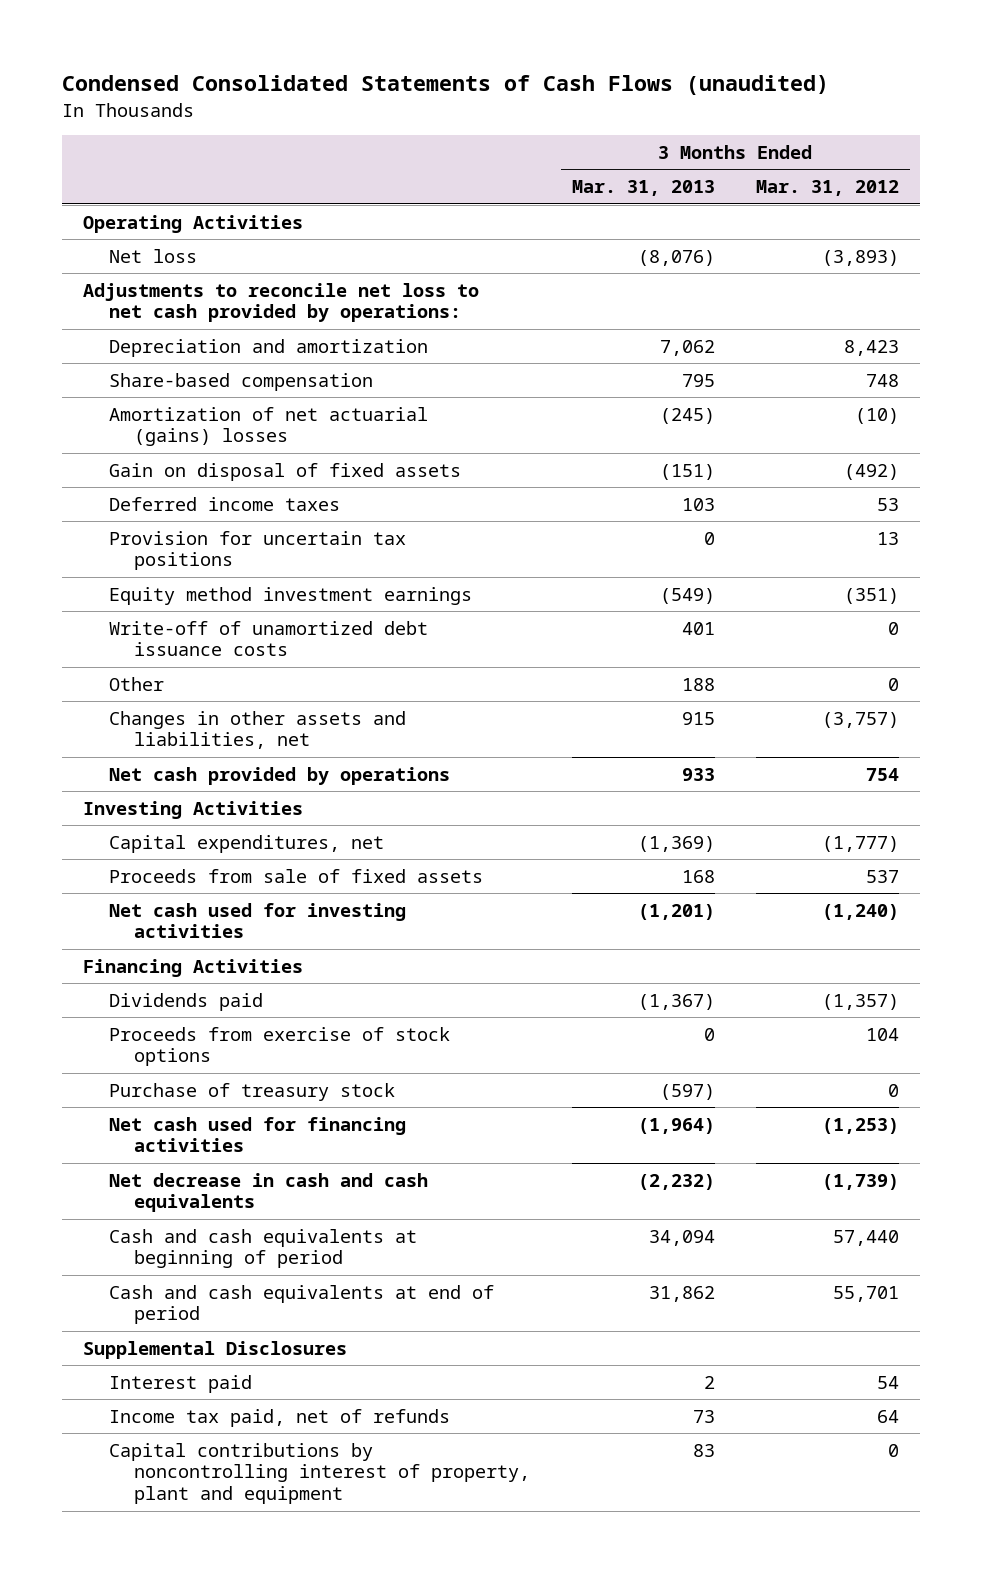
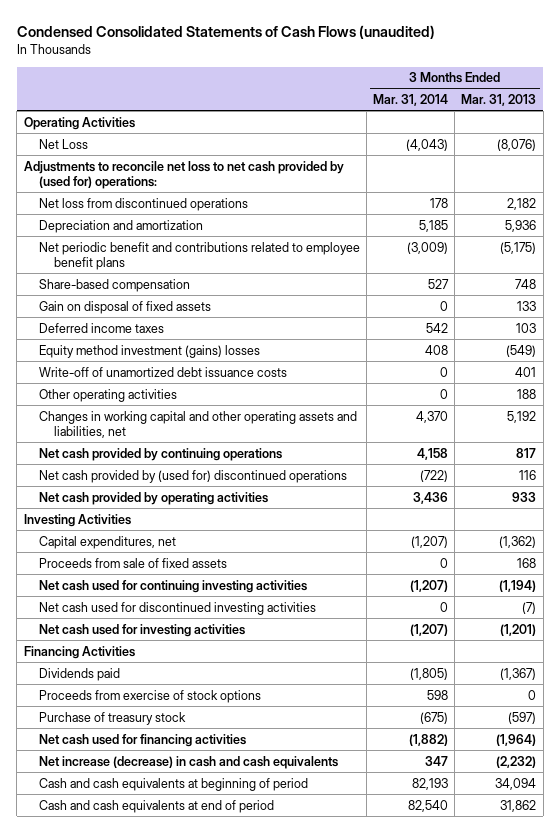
[756,180,900,197] Mar. 31, 2012 -> none
none -> [373,94,449,107] Mar. 31, 2014
[108,406,428,447] Amortization of net actuarial (gains) losses -> none
[108,248,197,263] Net loss -> [38,138,88,149] Net Loss
[83,282,480,323] Adjustments to reconcile net loss to net cash provided by operations: -> [23,160,344,189] Adjustments to reconcile net loss to net cash provided by (used for) operations:
none -> [38,197,248,211] Net loss from discontinued operations
[659,339,715,356] 7,062 -> [505,219,537,232] 5,936
none -> [38,241,360,270] Net periodic benefit and contributions related to employee benefit plans
[681,373,715,387] 795 -> [515,278,537,289] 748
[659,463,715,480] (151) -> [517,300,537,311] 133
[108,530,406,571] Provision for uncertain tax positions -> none
[108,586,472,605] Equity method investment earnings -> [38,344,260,358] Equity method investment (gains) losses
[108,676,164,691] Other -> [38,388,177,402] Other operating activities
[108,710,406,750] Changes in other assets and liabilities, net -> [38,410,357,438] Changes in working capital and other operating assets and liabilities, net
[681,711,715,725] 915 -> [507,410,537,423] 5,192
none -> [38,447,282,461] Net cash provided by continuing operations
none -> [38,469,347,483] Net cash provided by (used for) discontinued operations
[108,766,450,785] Net cash provided by operations -> [38,491,268,505] Net cash provided by operating activities
[637,835,715,852] (1,369) -> [499,535,537,548] (1,362)
none -> [38,579,307,593] Net cash used for continuing investing activities
none -> [38,601,316,615] Net cash used for discontinued investing activities
[108,1172,428,1213] Net decrease in cash and cash equivalents -> [38,755,338,769] Net increase (decrease) in cash and cash equivalents
[83,1340,348,1359] Supplemental Disclosures -> none
[108,1374,252,1393] Interest paid -> none
[108,1408,450,1427] Income tax paid, net of refunds -> none
[108,1442,530,1505] Capital contributions by noncontrolling interest of property, plant and equipment -> none

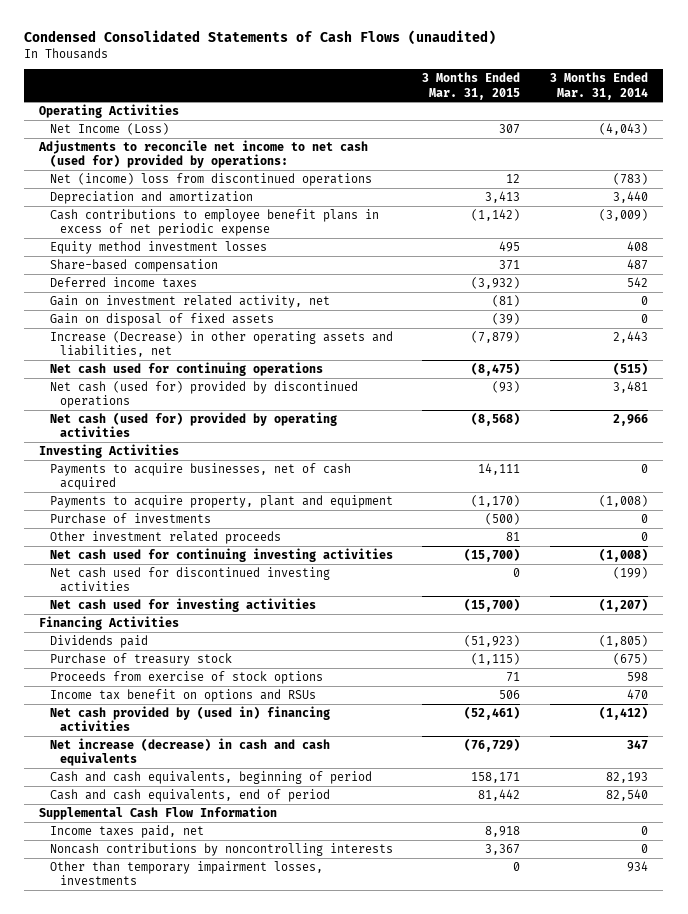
[461,94,537,107] Mar. 31, 2013 -> none
none -> [422,72,521,100] 3 Months Ended Mar. 31, 2015
[38,138,88,149] Net Loss -> [49,122,169,135] Net Income (Loss)
[23,160,344,189] Adjustments to reconcile net loss to net cash provided by (used for) operations: -> [38,139,369,169] Adjustments to reconcile net income to net cash (used for) provided by operations:
[38,197,248,211] Net loss from discontinued operations -> [49,172,372,186] Net (income) loss from discontinued operations
[430,197,449,208] 178 -> [613,172,649,185] (783)
[419,219,449,232] 5,185 -> [613,190,649,203] 3,440
[38,241,360,270] Net periodic benefit and contributions related to employee benefit plans -> [49,208,379,237] Cash contributions to employee benefit plans in excess of net periodic expense
none -> [49,240,267,254] Equity method investment losses
[428,278,450,289] 527 -> [627,258,649,270] 487
[38,344,260,358] Equity method investment (gains) losses -> none
[38,366,287,377] Write-off of unamortized debt issuance costs -> none
[38,388,177,402] Other operating activities -> none
none -> [49,294,330,308] Gain on investment related activity, net
[38,300,211,314] Gain on disposal of fixed assets -> [49,312,274,326] Gain on disposal of fixed assets
[38,410,357,438] Changes in working capital and other operating assets and liabilities, net -> [49,330,393,358] Increase (Decrease) in other operating assets and liabilities, net
[416,410,449,423] 4,370 -> [613,330,649,343] 2,443
[38,447,282,461] Net cash provided by continuing operations -> [49,361,323,376] Net cash used for continuing operations
[417,447,449,460] 4,158 -> [613,361,649,375] (515)
[38,469,347,483] Net cash provided by (used for) discontinued operations -> [49,380,358,409] Net cash (used for) provided by discontinued operations
[420,469,449,482] (722) -> [613,380,649,393] 3,481
[38,491,268,505] Net cash provided by operating activities -> [49,411,337,438] Net cash (used for) provided by operating activities
[413,491,449,504] 3,436 -> [613,413,649,426] 2,966
[38,535,176,549] Capital expenditures, net -> none
[38,557,227,568] Proceeds from sale of fixed assets -> none
none -> [49,462,351,491] Payments to acquire businesses, net of cash acquired
none -> [49,494,393,508] Payments to acquire property, plant and equipment
none -> [49,512,211,524] Purchase of investments
none -> [49,530,281,544] Other investment related proceeds
[410,579,449,592] (1,207) -> [599,547,649,562] (1,008)
[440,601,449,612] 0 -> [613,566,649,579] (199)
[38,689,261,703] Proceeds from exercise of stock options -> [49,670,323,684] Proceeds from exercise of stock options
none -> [49,688,316,702] Income tax benefit on options and RSUs
[38,733,246,747] Net cash used for financing activities -> [49,705,330,732] Net cash provided by (used in) financing activities
[409,733,449,746] (1,882) -> [599,705,649,720] (1,412)
[38,777,308,791] Cash and cash equivalents at beginning of period -> [49,770,372,784] Cash and cash equivalents, beginning of period
[38,799,274,813] Cash and cash equivalents at end of period -> [49,788,330,802] Cash and cash equivalents, end of period
none -> [39,805,278,820] Supplemental Cash Flow Information
none -> [49,824,204,838] Income taxes paid, net
none -> [49,842,393,856] Noncash contributions by noncontrolling interests
none -> [49,860,323,886] Other than temporary impairment losses, investments

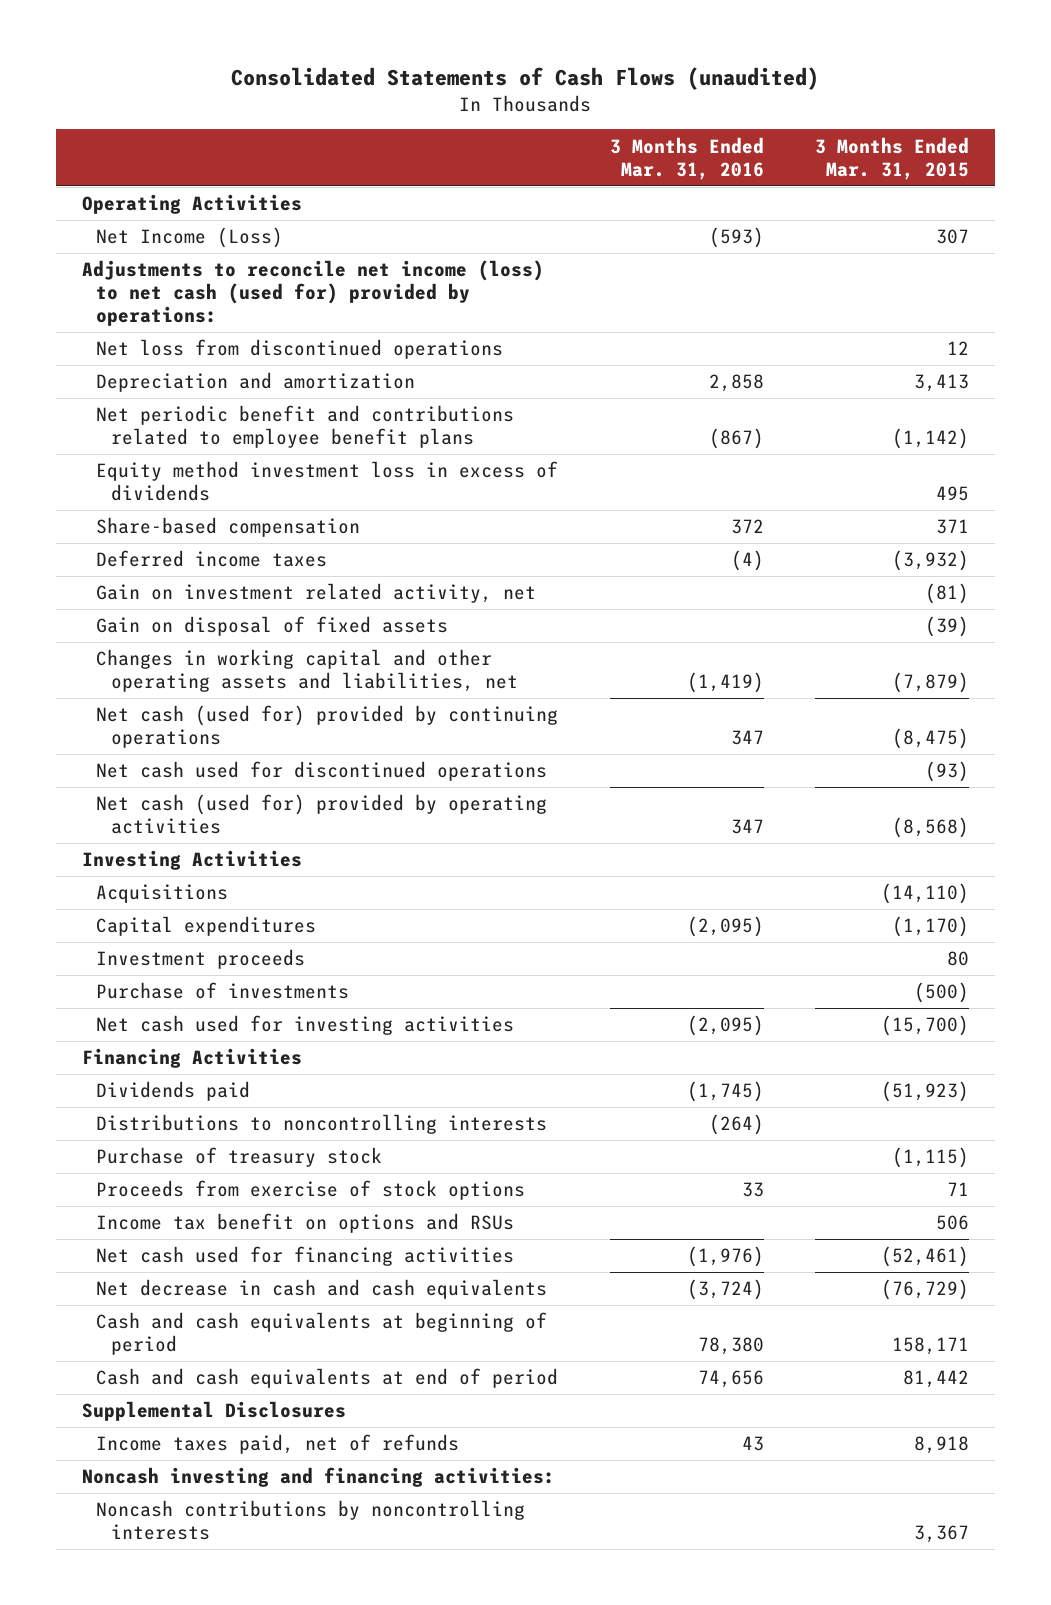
[24,30,497,46] Condensed Consolidated Statements of Cash Flows (unaudited) -> [231,67,820,91] Consolidated Statements of Cash Flows (unaudited)
[550,72,649,100] 3 Months Ended Mar. 31, 2014 -> none
none -> [609,136,764,180] 3 Months Ended Mar. 31, 2016
[38,139,369,169] Adjustments to reconcile net income to net cash (used for) provided by operations: -> [81,260,544,327] Adjustments to reconcile net income (loss) to net cash (used for) provided by operations:
[49,172,372,186] Net (income) loss from discontinued operations -> [96,339,504,360] Net loss from discontinued operations
[49,208,379,237] Cash contributions to employee benefit plans in excess of net periodic expense -> [96,405,515,449] Net periodic benefit and contributions related to employee benefit plans
[49,240,267,254] Equity method investment losses -> [96,461,559,502] Equity method investment loss in excess of dividends
[49,330,393,358] Increase (Decrease) in other operating assets and liabilities, net -> [96,649,519,693] Changes in working capital and other operating assets and liabilities, net
[49,361,323,376] Net cash used for continuing operations -> [96,705,559,749] Net cash (used for) provided by continuing operations
[49,380,358,409] Net cash (used for) provided by discontinued operations -> [96,761,548,782] Net cash used for discontinued operations
[49,462,351,491] Payments to acquire businesses, net of cash acquired -> none
none -> [96,884,229,904] Acquisitions
[49,494,393,508] Payments to acquire property, plant and equipment -> [96,916,317,937] Capital expenditures
none -> [96,949,306,970] Investment proceeds
[49,530,281,544] Other investment related proceeds -> none
[49,547,393,562] Net cash used for continuing investing activities -> none
[49,566,330,593] Net cash used for discontinued investing activities -> none
none -> [96,1114,548,1135] Distributions to noncontrolling interests
[49,705,330,732] Net cash provided by (used in) financing activities -> [96,1246,515,1267] Net cash used for financing activities
[49,737,330,767] Net increase (decrease) in cash and cash equivalents -> [96,1279,548,1300] Net decrease in cash and cash equivalents
[49,770,372,784] Cash and cash equivalents, beginning of period -> [96,1312,548,1356] Cash and cash equivalents at beginning of period
[49,788,330,802] Cash and cash equivalents, end of period -> [96,1368,559,1389] Cash and cash equivalents at end of period
[39,805,278,820] Supplemental Cash Flow Information -> [81,1401,346,1422] Supplemental Disclosures
[49,824,204,838] Income taxes paid, net -> [96,1434,460,1455] Income taxes paid, net of refunds
none -> [81,1467,555,1488] Noncash investing and financing activities:
[49,860,323,886] Other than temporary impairment losses, investments -> none

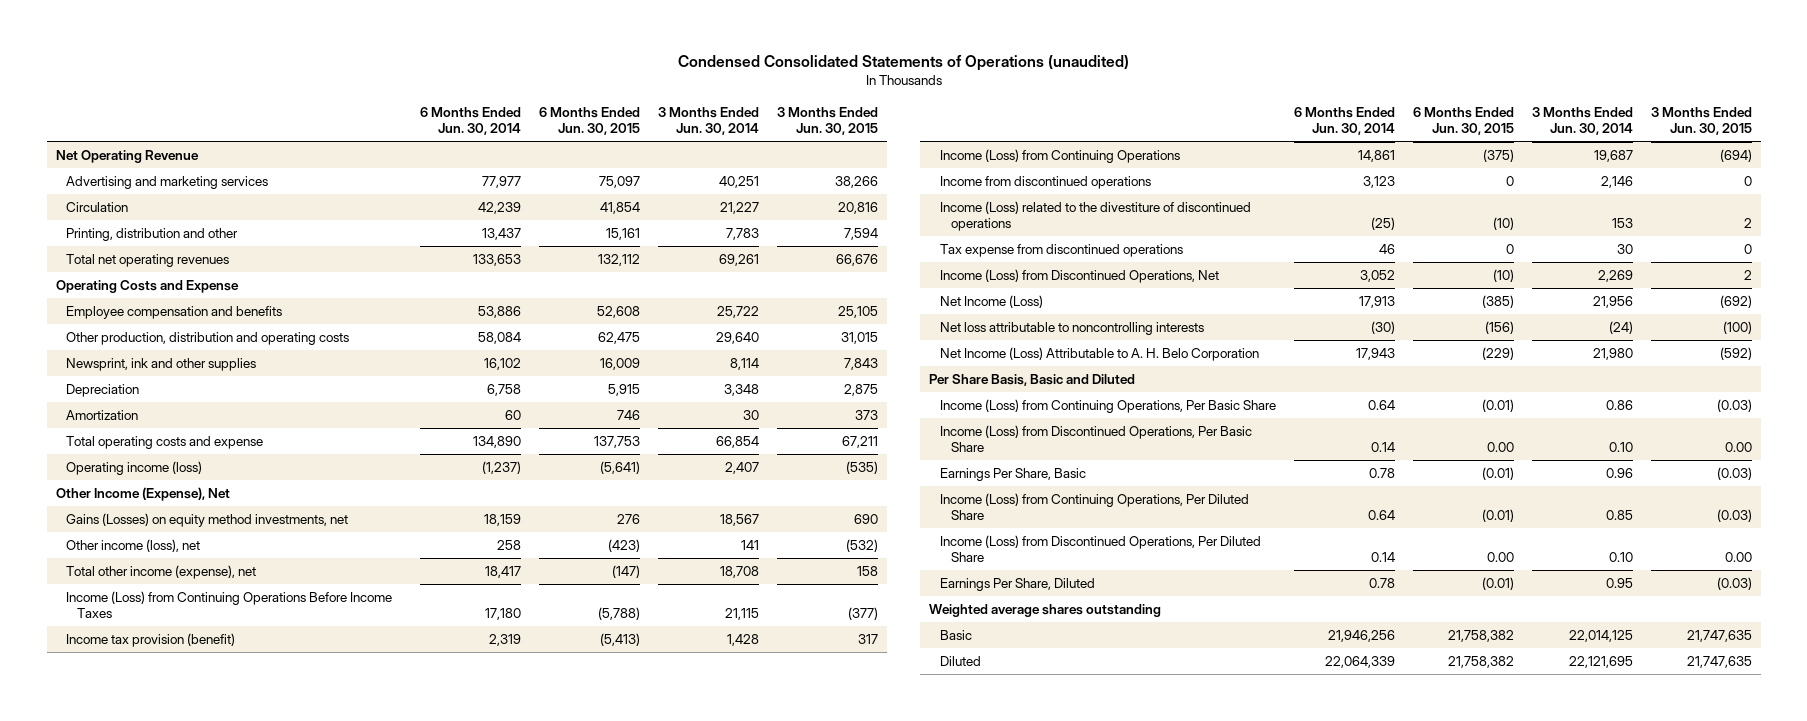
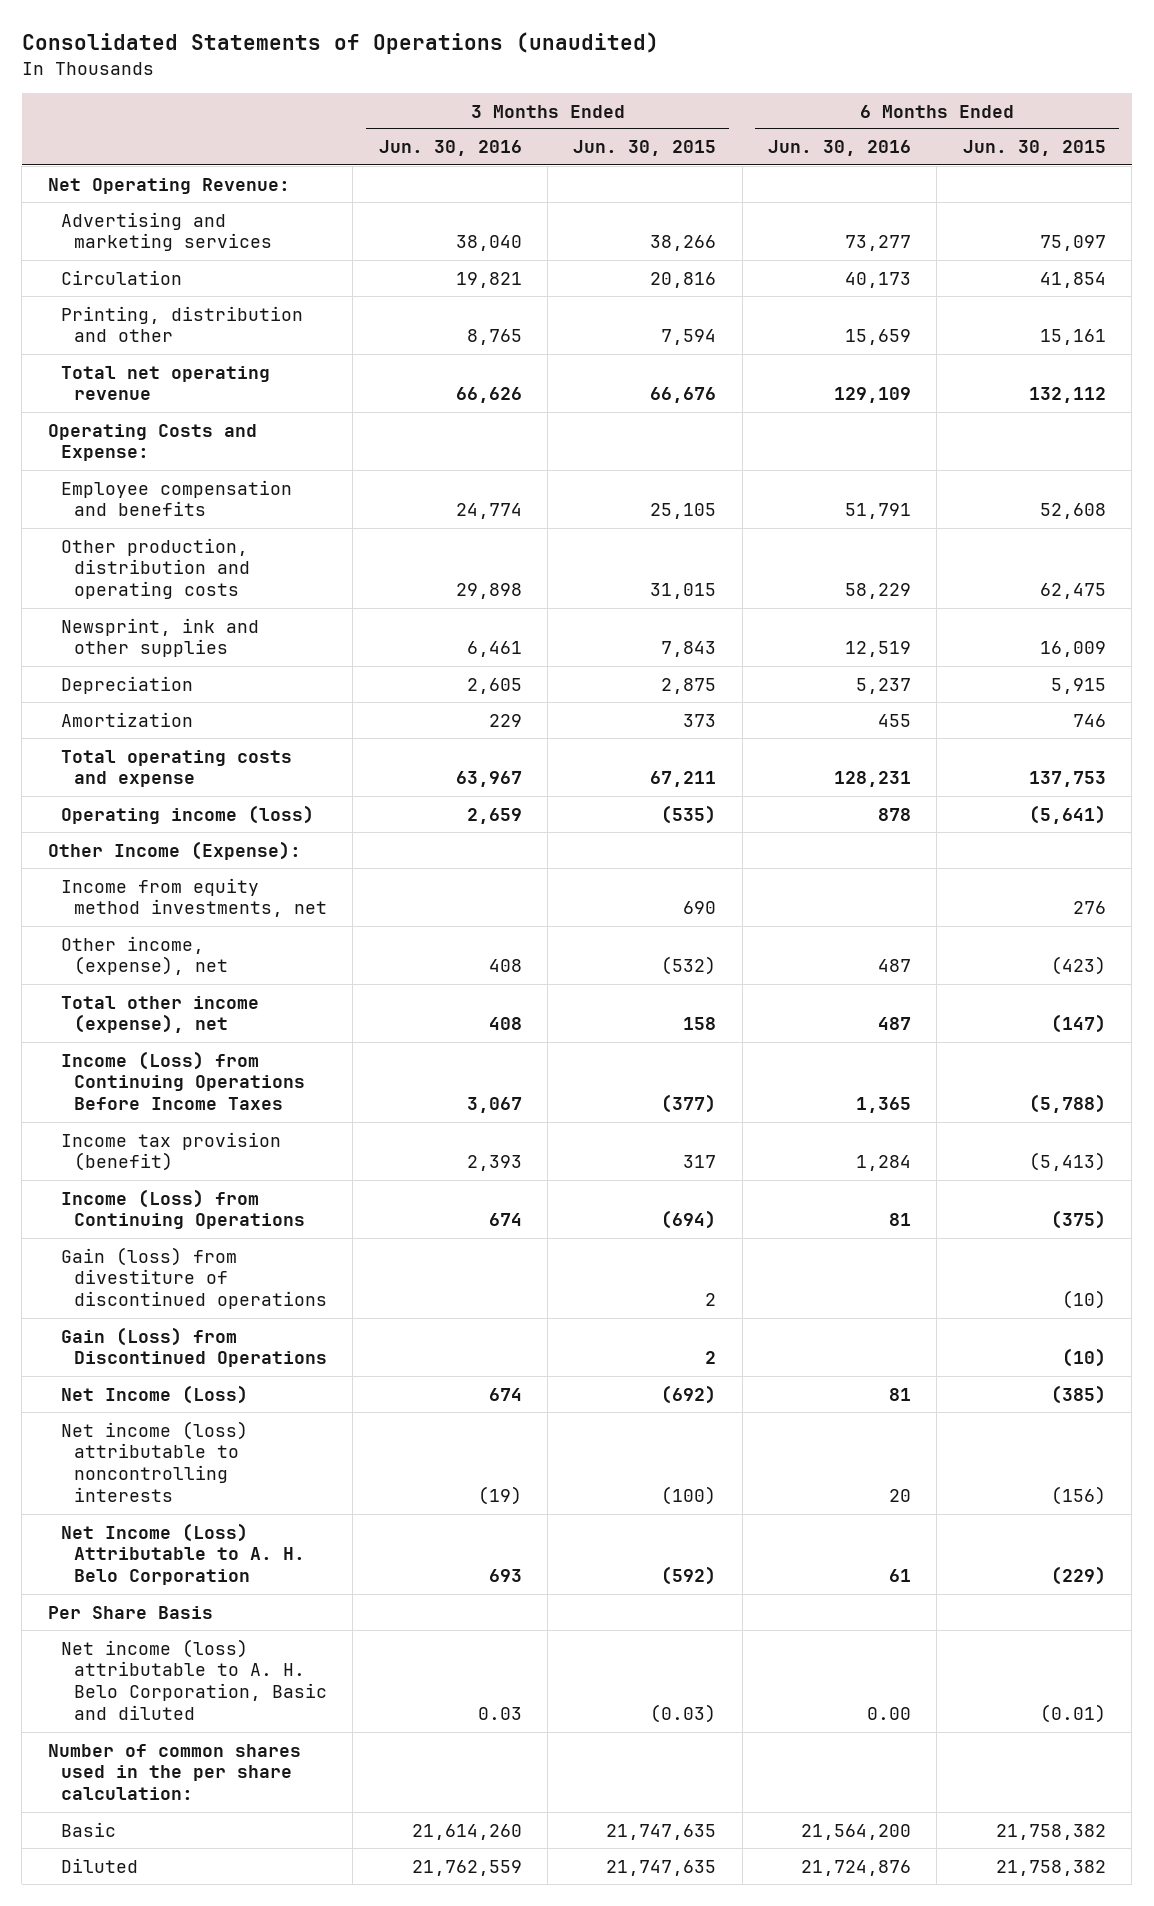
[677,55,1129,72] Condensed Consolidated Statements of Operations (unaudited) -> [21,32,659,55] Consolidated Statements of Operations (unaudited)
[420,106,522,136] 6 Months Ended Jun. 30, 2014 -> none
[658,106,760,136] 3 Months Ended Jun. 30, 2014 -> none
none -> [378,140,522,157] Jun. 30, 2016
none -> [768,140,912,157] Jun. 30, 2016
[55,149,199,163] Net Operating Revenue -> [47,177,290,194] Net Operating Revenue:
[66,253,230,267] Total net operating revenues -> [60,365,270,401] Total net operating revenue
[55,279,239,293] Operating Costs and Expense -> [47,423,257,462] Operating Costs and Expense:
[55,486,230,501] Other Income (Expense), Net -> [47,840,301,860] Other Income (Expense):
[66,512,349,527] Gains (Losses) on equity method investments, net -> [60,877,328,918] Income from equity method investments, net
[66,538,201,552] Other income (loss), net -> [60,935,229,976] Other income, (expense), net
[940,175,1152,189] Income from discontinued operations -> none
[940,243,1184,257] Tax expense from discontinued operations -> none
[940,200,1252,232] Income (Loss) related to the divestiture of discontinued operations -> [60,1246,328,1310] Gain (loss) from divestiture of discontinued operations
[940,268,1220,283] Income (Loss) from Discontinued Operations, Net -> [60,1326,328,1368] Gain (Loss) from Discontinued Operations
[940,321,1205,335] Net loss attributable to noncontrolling interests -> [60,1420,248,1503] Net income (loss) attributable to noncontrolling interests
[940,398,1277,413] Income (Loss) from Continuing Operations, Per Basic Share -> none
[940,424,1253,453] Income (Loss) from Discontinued Operations, Per Basic Share -> none
[940,467,1087,481] Earnings Per Share, Basic -> none
[940,492,1250,521] Income (Loss) from Continuing Operations, Per Diluted Share -> none
[940,534,1262,563] Income (Loss) from Discontinued Operations, Per Diluted Share -> none
[940,577,1096,591] Earnings Per Share, Diluted -> none
[929,373,1136,386] Per Share Basis, Basic and Diluted -> [47,1605,213,1619] Per Share Basis
none -> [60,1638,328,1721] Net income (loss) attributable to A. H. Belo Corporation, Basic and diluted
[929,603,1162,617] Weighted average shares outstanding -> [47,1743,301,1801] Number of common shares used in the per share calculation:

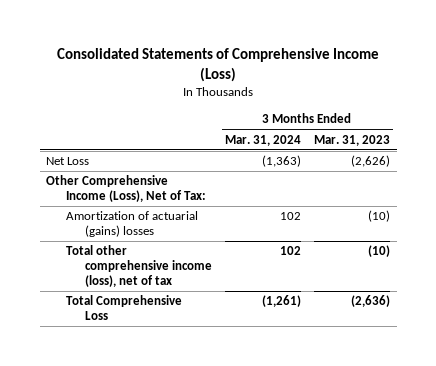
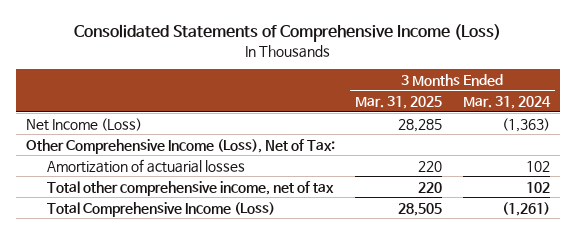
[314,134,391,146] Mar. 31, 2023 -> none
none -> [355,96,443,110] Mar. 31, 2025
[46,157,90,166] Net Loss -> [26,117,143,131] Net Income (Loss)
[65,211,198,238] Amortization of actuarial (gains) losses -> [46,158,245,173] Amortization of actuarial losses
[65,245,212,288] Total other comprehensive income (loss), net of tax -> [46,180,334,196] Total other comprehensive income, net of tax
[65,295,182,321] Total Comprehensive Loss -> [46,201,275,217] Total Comprehensive Income (Loss)

